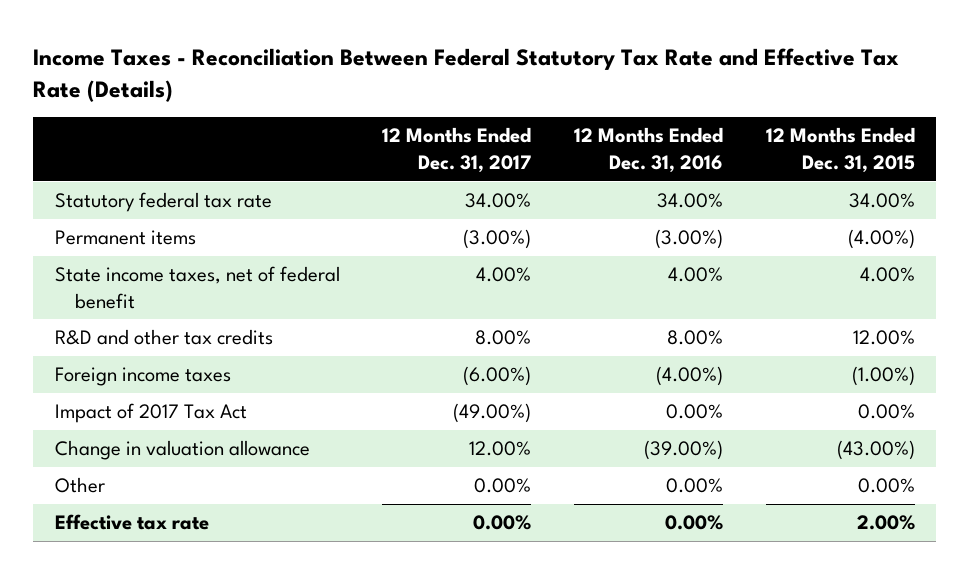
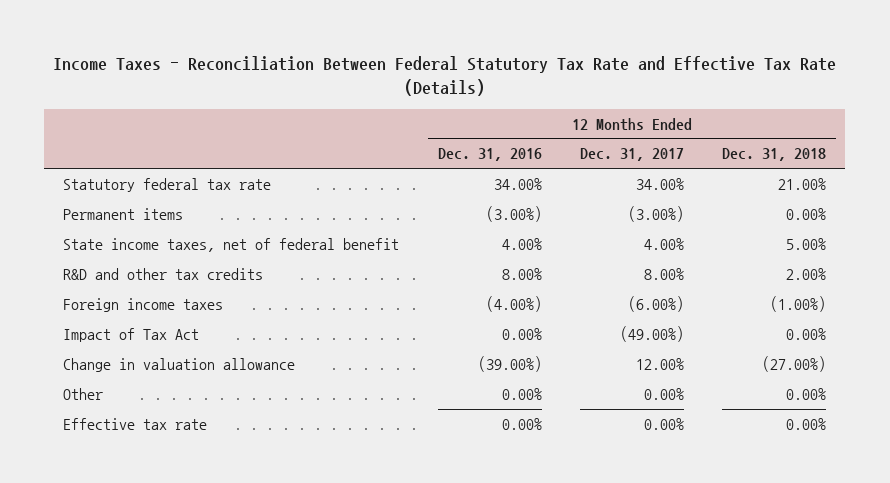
[765,127,915,174] 12 Months Ended Dec. 31, 2015 -> none
none -> [722,148,827,162] Dec. 31, 2018
[54,403,247,424] Impact of 2017 Tax Act -> [63,327,200,342] Impact of Tax Act

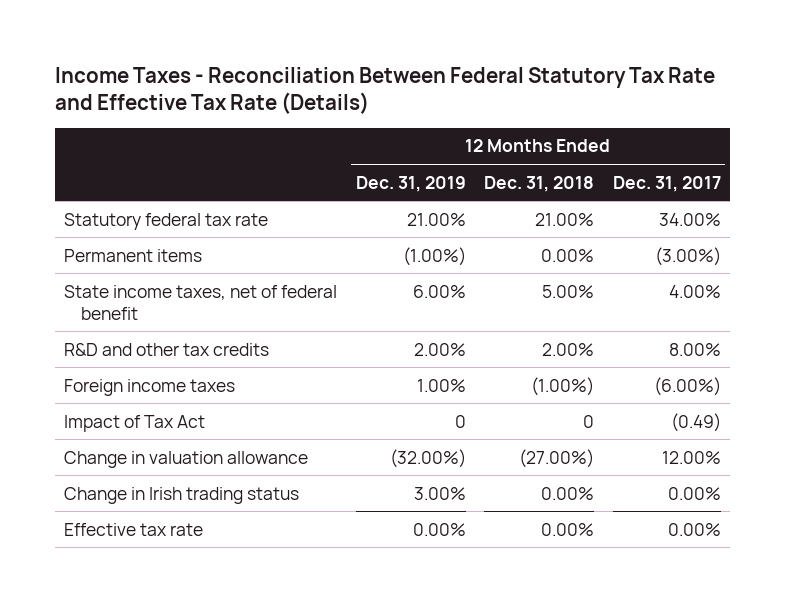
[437,148,542,162] Dec. 31, 2016 -> none
none -> [355,175,466,192] Dec. 31, 2019
[619,325,684,342] (49.00%) -> [670,412,721,432] (0.49)
[786,327,827,340] 0.00% -> [583,414,595,428] 0
[63,387,104,400] Other -> none
none -> [64,486,300,504] Change in Irish trading status

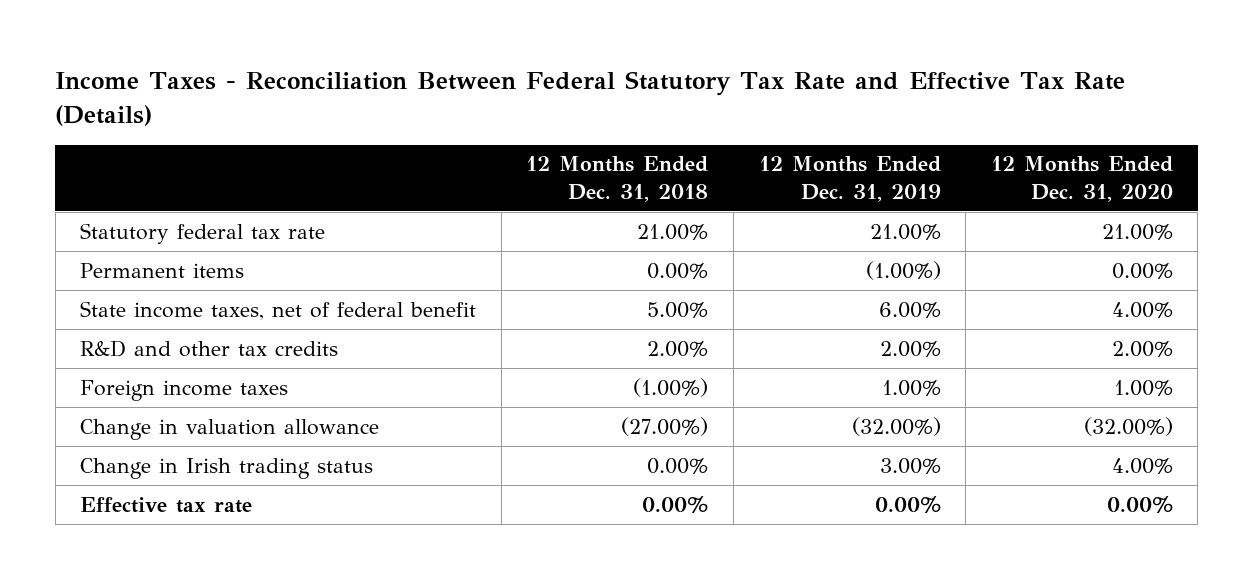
[612,175,721,192] Dec. 31, 2017 -> none
none -> [990,156,1173,203] 12 Months Ended Dec. 31, 2020
[64,414,206,432] Impact of Tax Act -> none

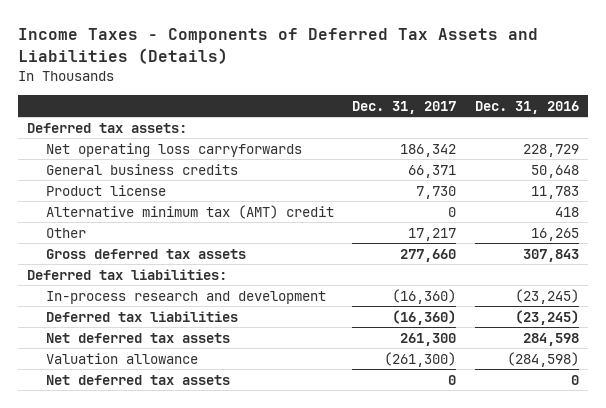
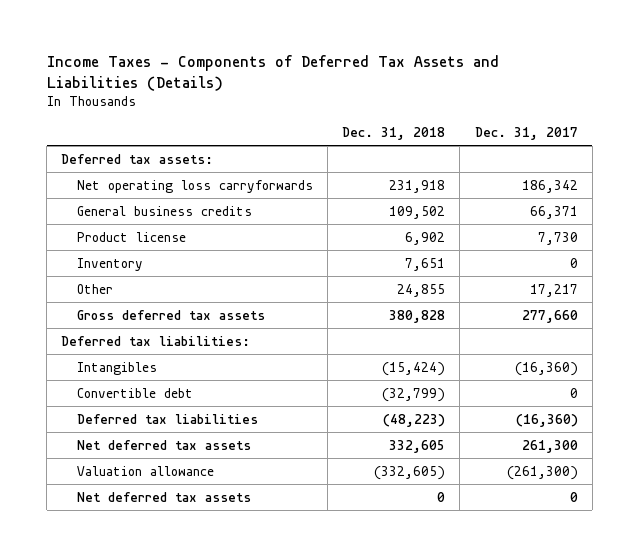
[474,100,579,114] Dec. 31, 2016 -> none
none -> [342,126,446,140] Dec. 31, 2018
[45,204,334,219] Alternative minimum tax (AMT) credit -> none
none -> [77,257,144,271] Inventory
[45,290,326,304] In-process research and development -> [77,361,158,375] Intangibles
none -> [77,387,194,398] Convertible debt

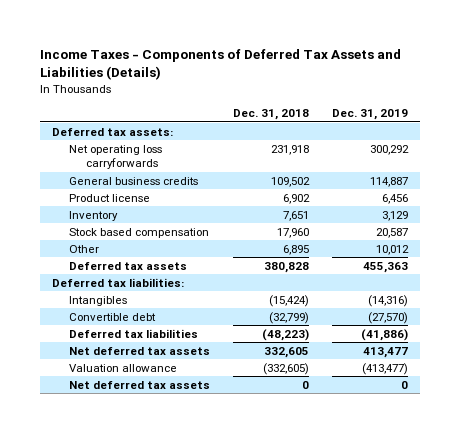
[474,126,578,140] Dec. 31, 2017 -> none
none -> [332,109,409,121] Dec. 31, 2019
none -> [68,227,209,238] Stock based compensation
[397,283,446,297] 24,855 -> [283,244,310,255] 6,895
[77,309,266,320] Gross deferred tax assets -> [68,261,187,270] Deferred tax assets

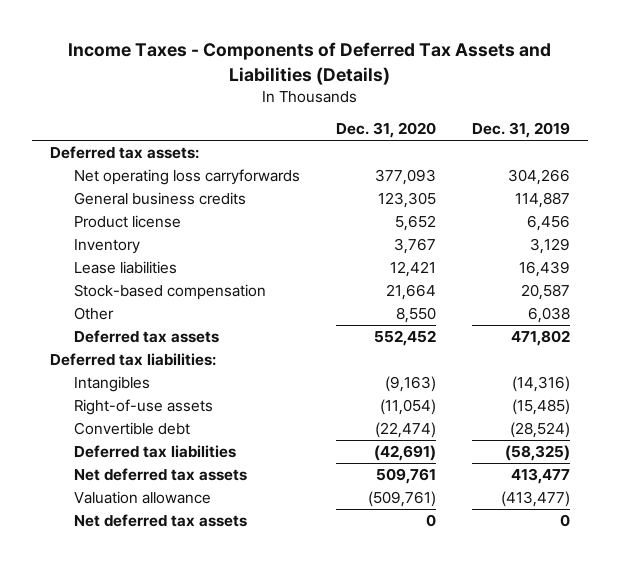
[233,109,310,121] Dec. 31, 2018 -> none
none -> [336,122,437,139] Dec. 31, 2020
[370,144,410,155] 300,292 -> [508,169,571,186] 304,266
none -> [73,261,177,275] Lease liabilities
[68,227,209,238] Stock based compensation -> [73,284,266,301] Stock-based compensation
[376,244,410,255] 10,012 -> [528,307,571,324] 6,038
[363,261,409,273] 455,363 -> [511,330,571,347] 471,802
none -> [73,399,213,416] Right-of-use assets
[368,311,409,324] (27,570) -> [510,422,571,439] (28,524)
[361,328,409,341] (41,886) -> [505,445,571,462] (58,325)

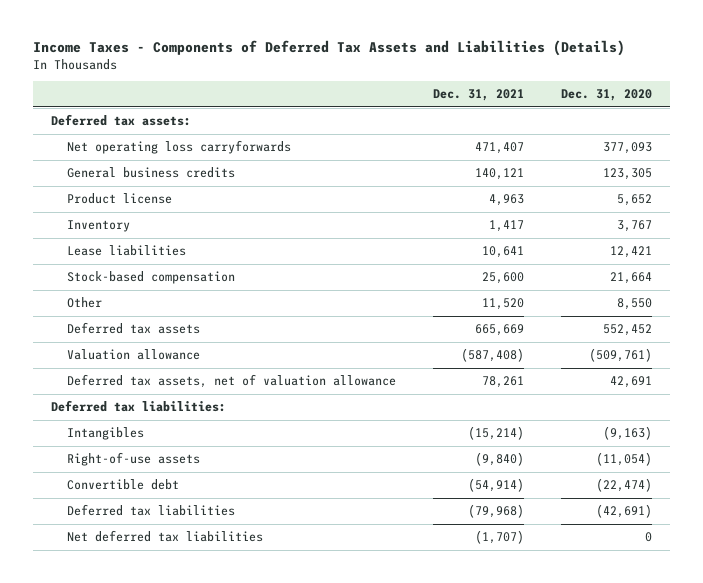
[472,122,571,139] Dec. 31, 2019 -> none
none -> [432,89,524,102] Dec. 31, 2021
[73,491,211,505] Valuation allowance -> [67,349,201,361] Valuation allowance
none -> [67,374,397,389] Deferred tax assets, net of valuation allowance
[73,468,247,482] Net deferred tax assets -> none
[73,514,247,528] Net deferred tax assets -> [67,530,264,543] Net deferred tax liabilities

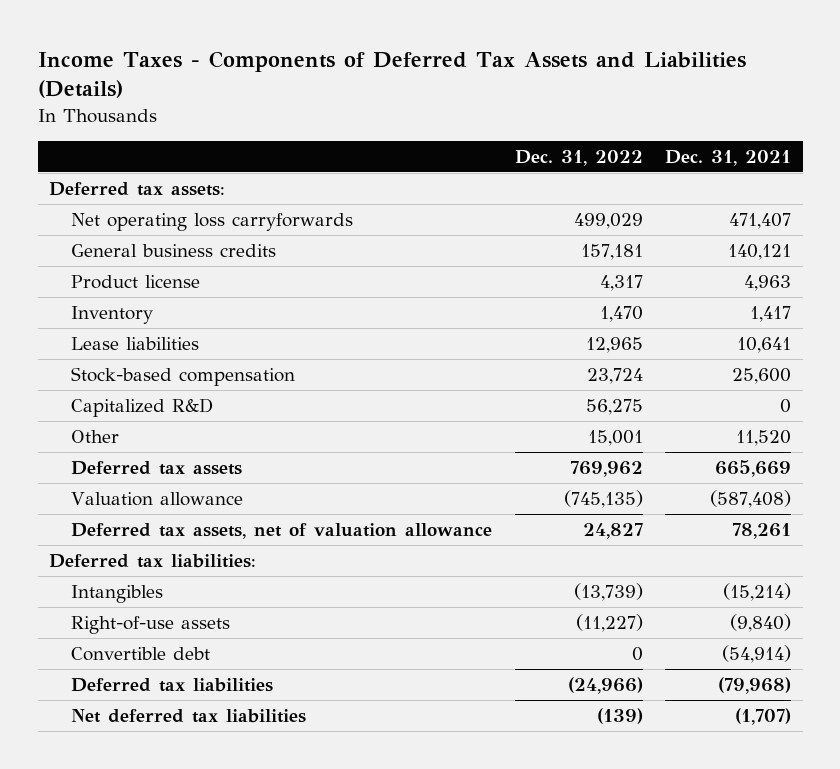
[560,89,652,102] Dec. 31, 2020 -> none
none -> [514,149,643,166] Dec. 31, 2022
none -> [71,397,214,417] Capitalized R&D

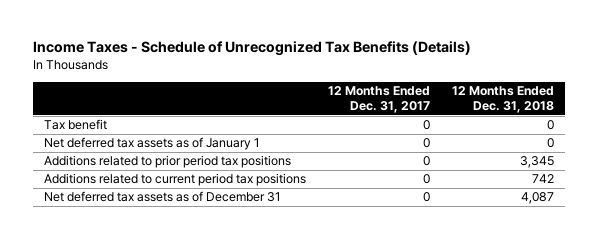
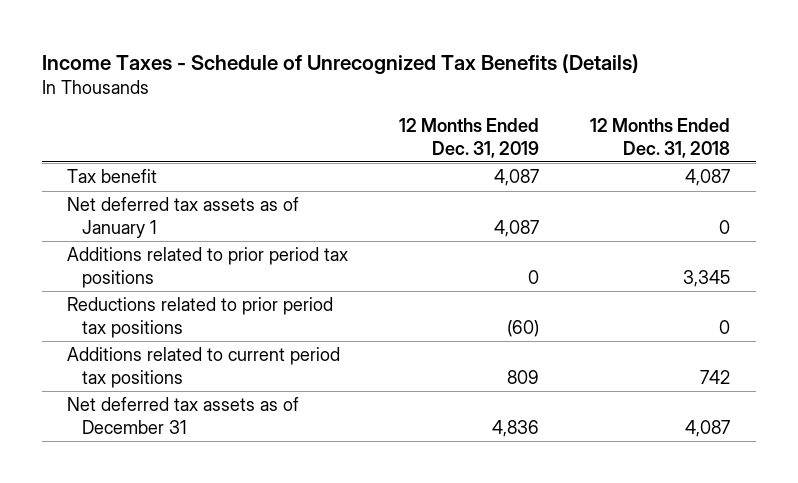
[327,86,430,114] 12 Months Ended Dec. 31, 2017 -> none
none -> [399,118,540,158] 12 Months Ended Dec. 31, 2019
[546,120,554,131] 0 -> [685,169,731,187] 4,087
none -> [67,297,334,338] Reductions related to prior period tax positions

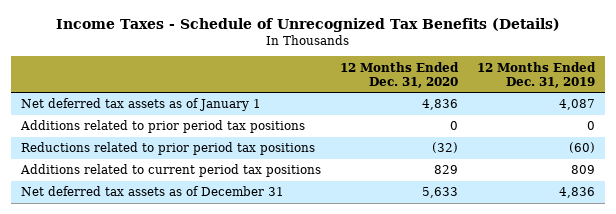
[590,118,731,158] 12 Months Ended Dec. 31, 2018 -> none
none -> [340,61,460,88] 12 Months Ended Dec. 31, 2020
[67,169,158,184] Tax benefit -> none

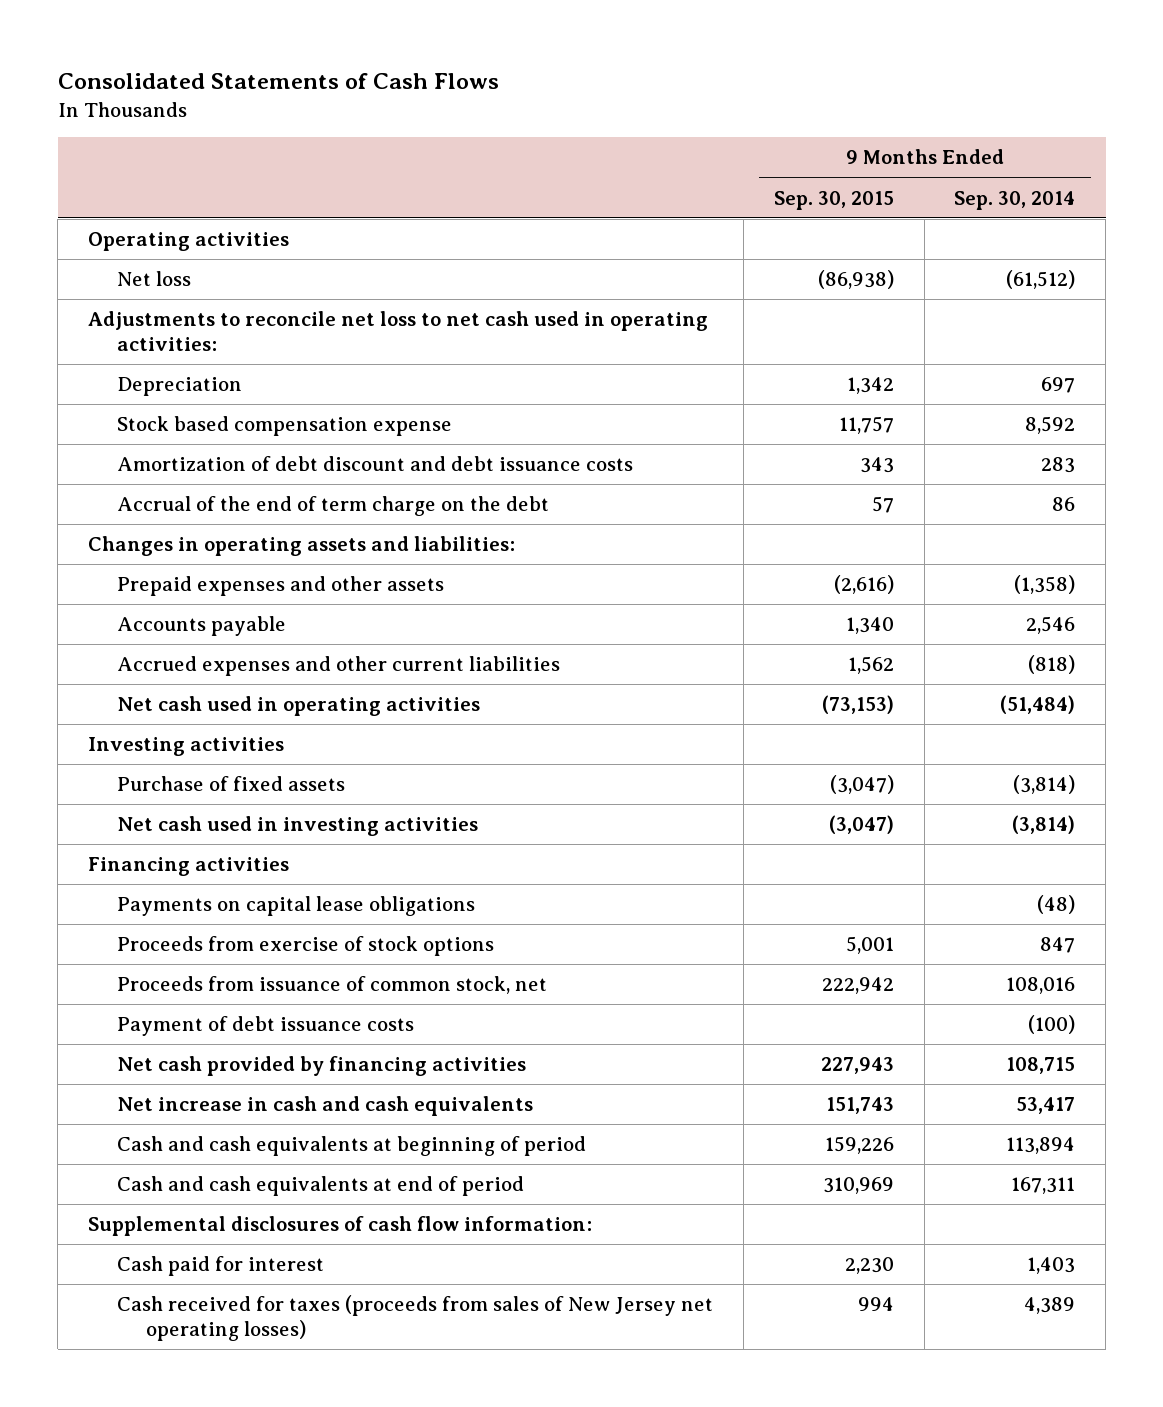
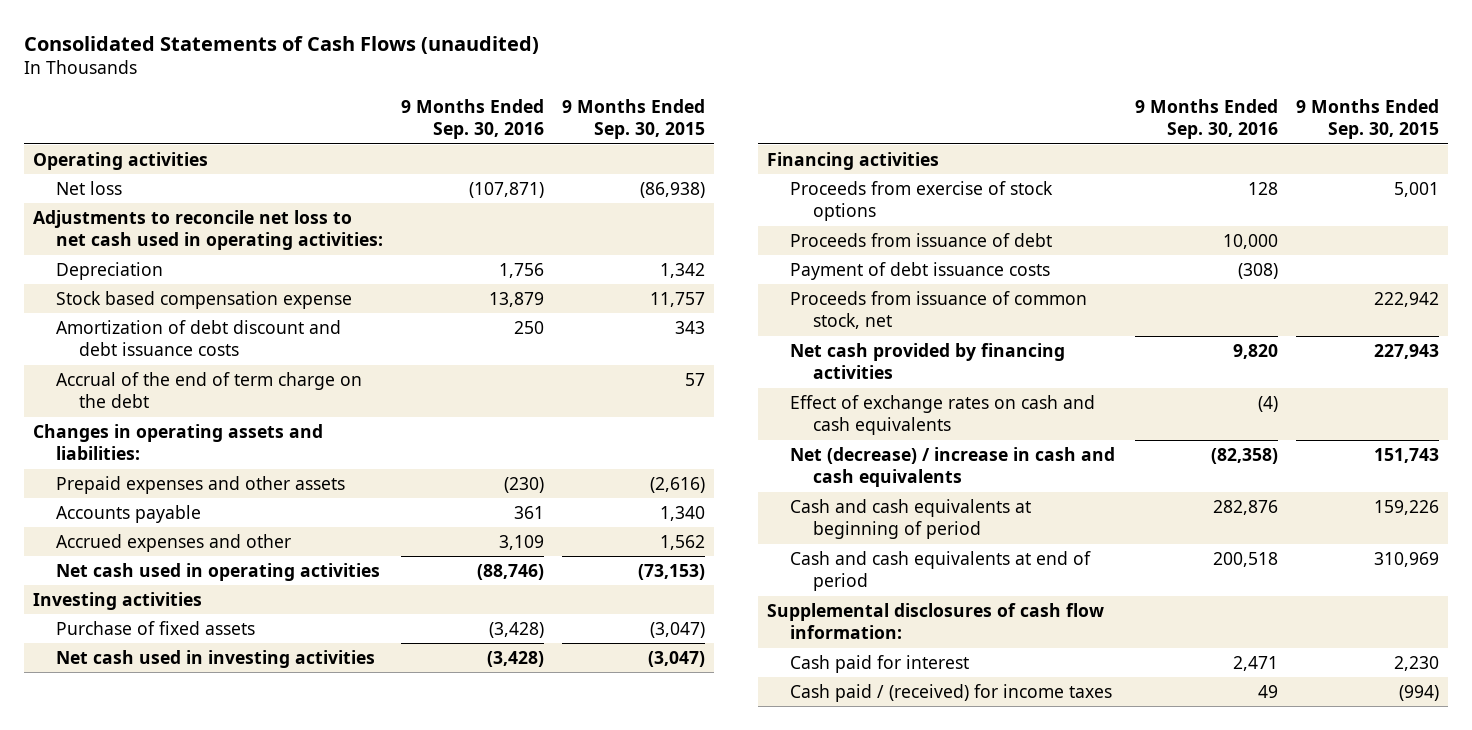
[57,73,499,90] Consolidated Statements of Cash Flows -> [23,35,539,54] Consolidated Statements of Cash Flows (unaudited)
[954,190,1076,210] Sep. 30, 2014 -> none
none -> [400,98,544,140] 9 Months Ended Sep. 30, 2016
[117,656,561,677] Accrued expenses and other current liabilities -> [55,533,291,552] Accrued expenses and other
[117,896,476,917] Payments on capital lease obligations -> none
none -> [789,232,1052,247] Proceeds from issuance of debt
[117,976,548,995] Proceeds from issuance of common stock, net -> [789,290,1087,330] Proceeds from issuance of common stock, net
none -> [789,394,1095,436] Effect of exchange rates on cash and cash equivalents
[117,1096,534,1117] Net increase in cash and cash equivalents -> [789,446,1115,488] Net (decrease) / increase in cash and cash equivalents
[117,1295,714,1341] Cash received for taxes (proceeds from sales of New Jersey net operating losses) -> [789,683,1112,702] Cash paid / (received) for income taxes
[857,1297,894,1312] 994 -> [1398,684,1439,701] (994)

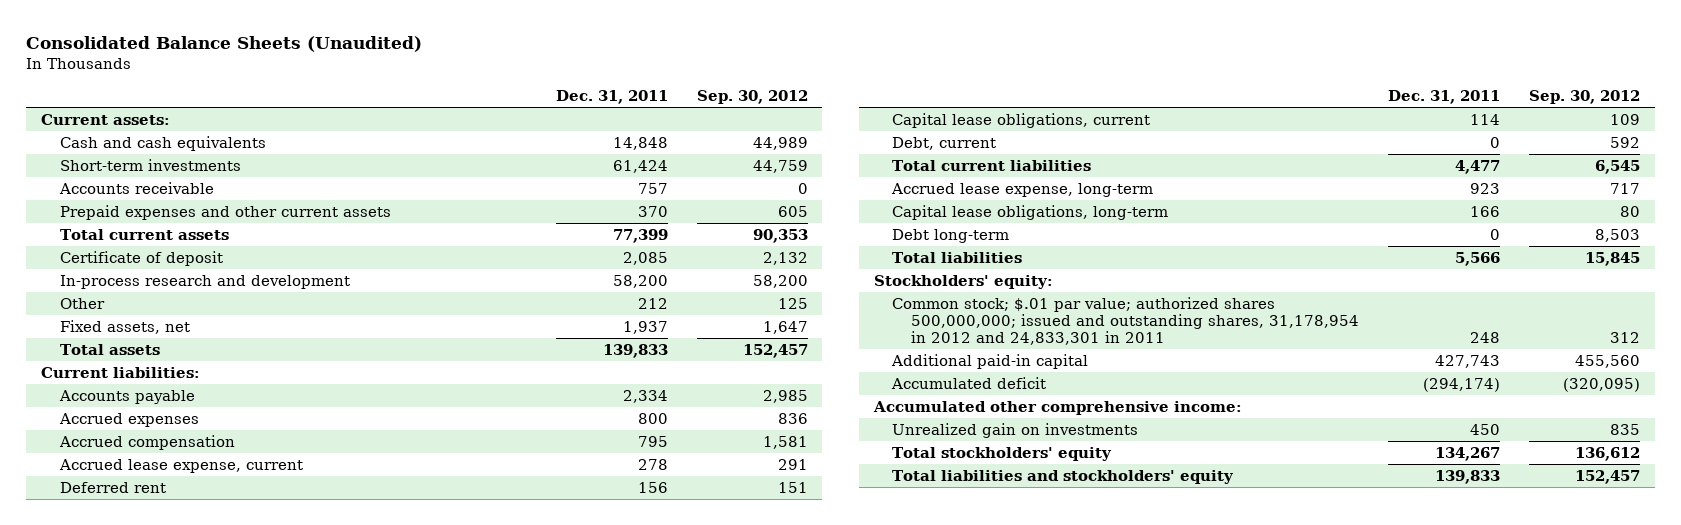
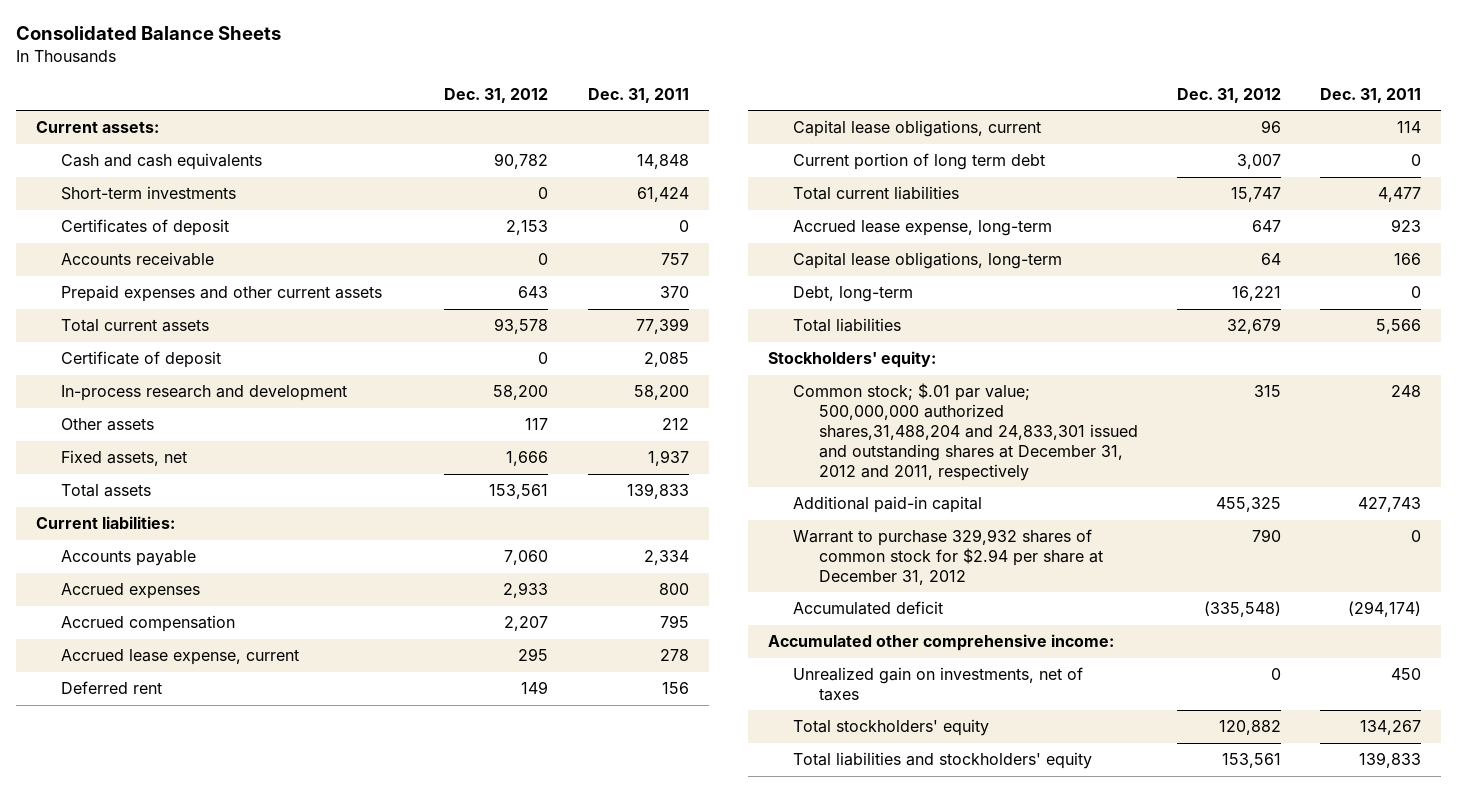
[26,36,423,53] Consolidated Balance Sheets (Unaudited) -> [15,26,281,41] Consolidated Balance Sheets
[696,90,808,105] Sep. 30, 2012 -> none
none -> [444,87,549,103] Dec. 31, 2012
none -> [60,219,229,237] Certificates of deposit
[59,297,105,309] Other -> [60,418,154,432] Other assets
[892,136,997,150] Debt, current -> none
none -> [793,153,1046,171] Current portion of long term debt
[892,228,1010,243] Debt long-term -> [793,286,914,303] Debt, long-term
[892,296,1360,346] Common stock; $.01 par value; authorized shares 500,000,000; issued and outstanding shares, 31,178,954 in 2012 and 24,833,301 in 2011 -> [793,383,1138,481] Common stock; $.01 par value; 500,000,000 authorized shares,31,488,204 and 24,833,301 issued and outstanding shares at December 31, 2012 and 2011, respectively
none -> [793,529,1103,585] Warrant to purchase 329,932 shares of common stock for $2.94 per share at December 31, 2012
[892,422,1139,438] Unrealized gain on investments -> [793,667,1084,701] Unrealized gain on investments, net of taxes

